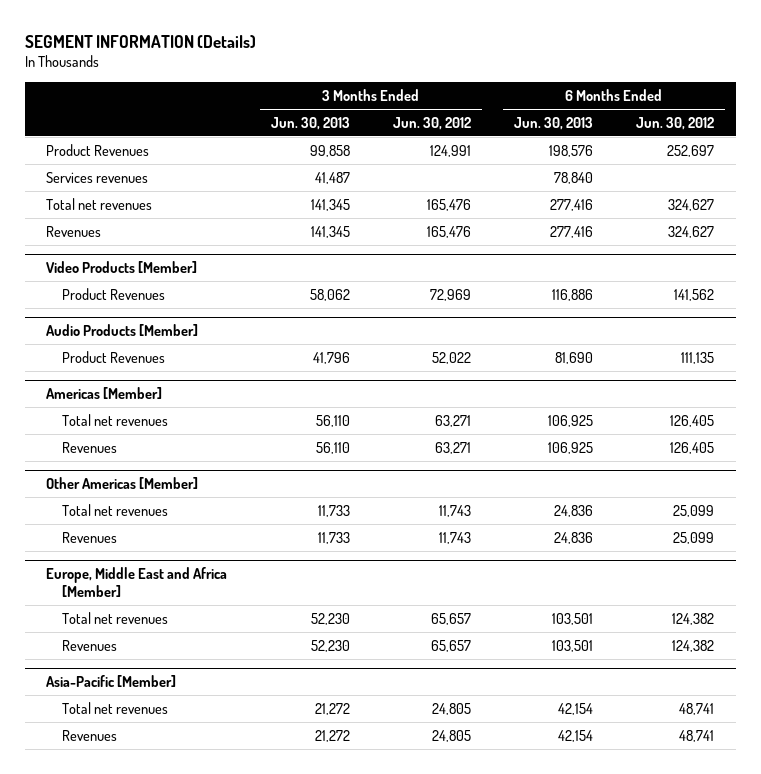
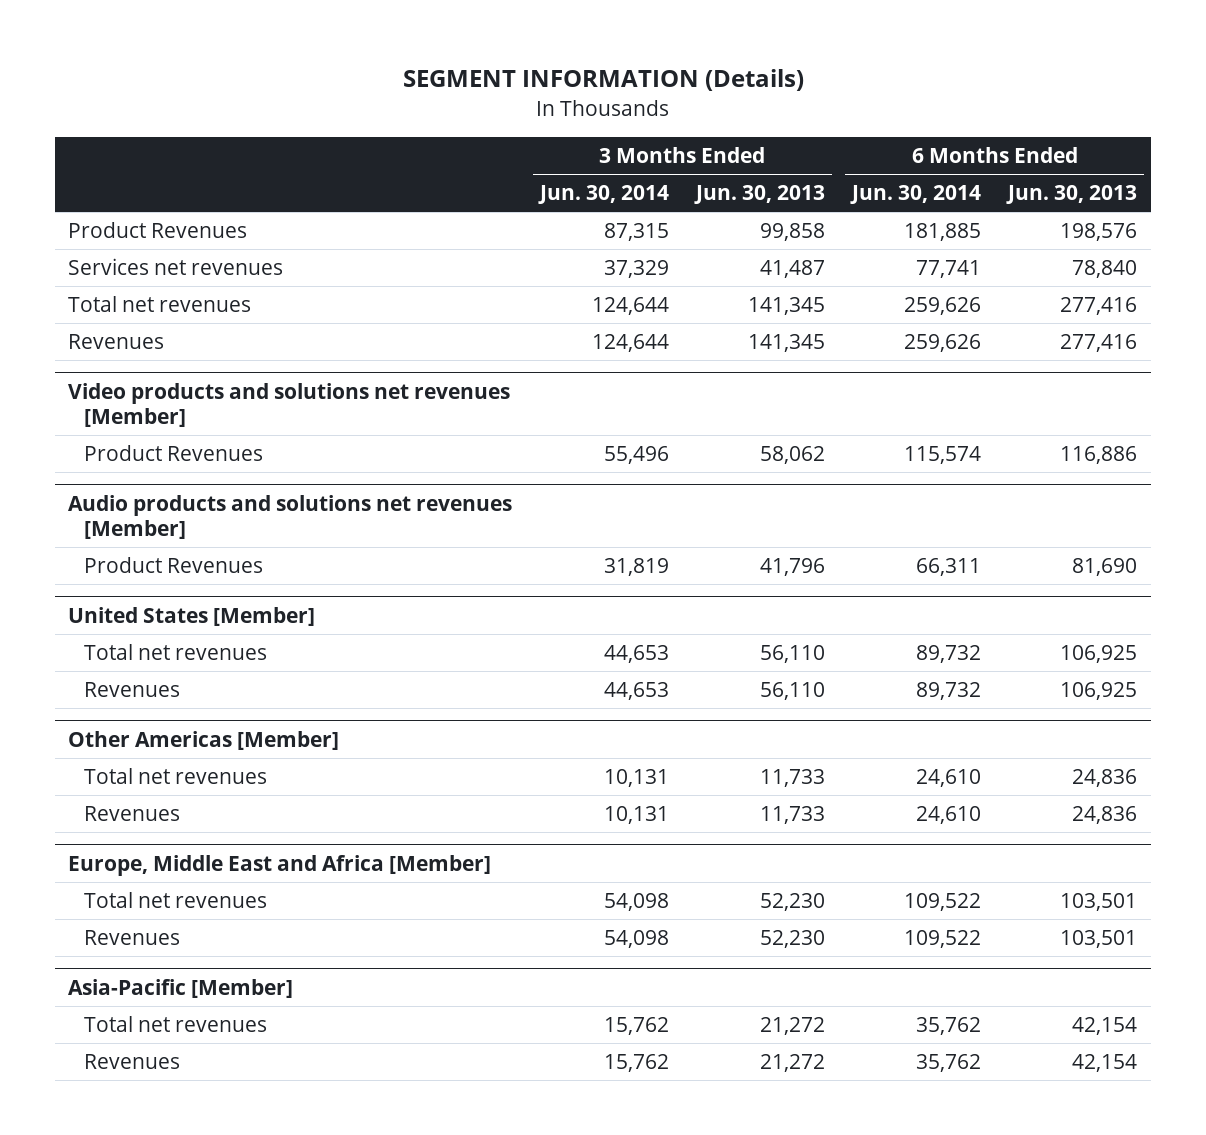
[392,116,471,130] Jun. 30, 2012 -> none
[636,116,715,130] Jun. 30, 2012 -> none
none -> [537,185,669,205] Jun. 30, 2014
none -> [850,185,982,205] Jun. 30, 2014
[46,171,149,183] Services revenues -> [68,258,284,276] Services net revenues
[46,260,198,273] Video Products [Member] -> none
none -> [68,382,511,427] Video products and solutions net revenues [Member]
[46,323,199,336] Audio Products [Member] -> none
none -> [68,494,513,539] Audio products and solutions net revenues [Member]
[46,386,163,399] Americas [Member] -> none
none -> [68,606,316,626] United States [Member]

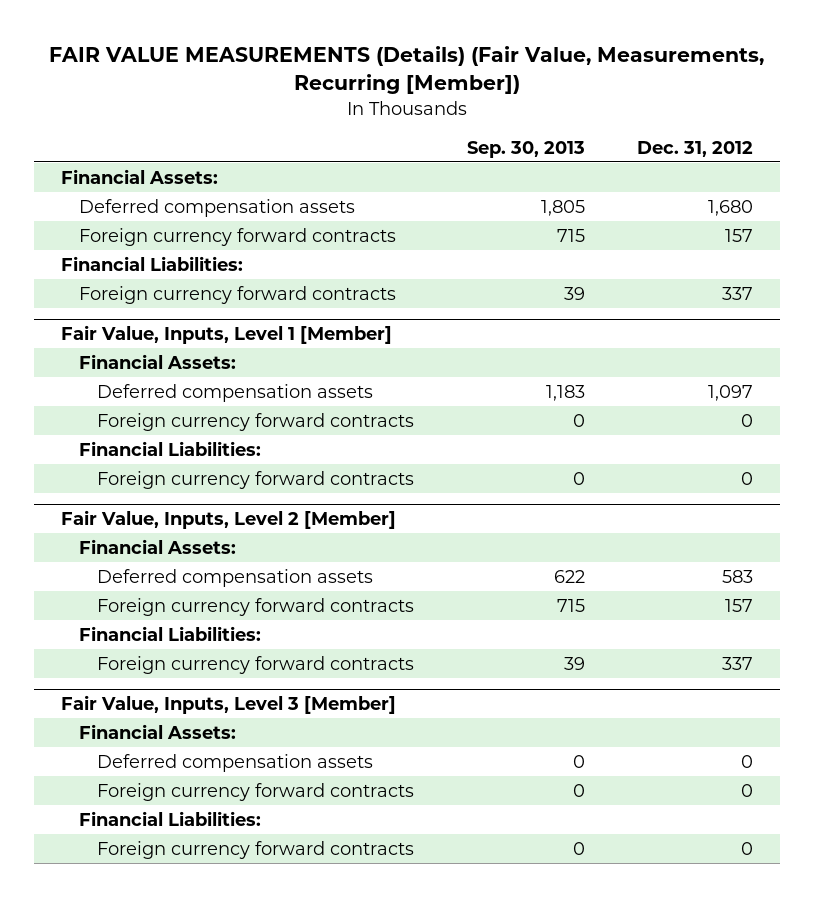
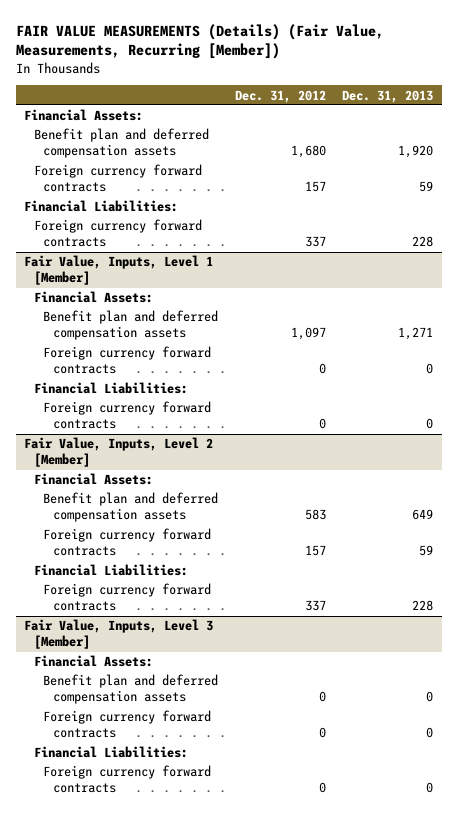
[466,140,585,158] Sep. 30, 2013 -> none
none -> [342,89,434,103] Dec. 31, 2013
[78,198,355,217] Deferred compensation assets -> [33,128,209,159] Benefit plan and deferred compensation assets
[97,383,374,402] Deferred compensation assets -> [43,310,219,341] Benefit plan and deferred compensation assets
[97,568,374,587] Deferred compensation assets -> [43,492,219,523] Benefit plan and deferred compensation assets
[97,753,374,772] Deferred compensation assets -> [43,674,219,705] Benefit plan and deferred compensation assets

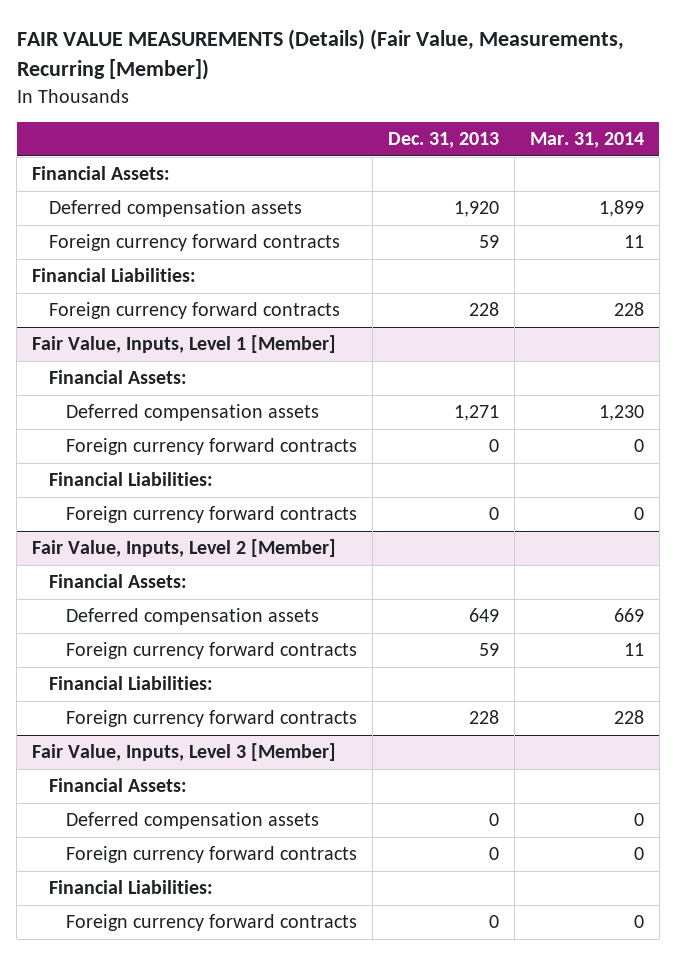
[234,89,326,103] Dec. 31, 2012 -> none
none -> [529,132,644,149] Mar. 31, 2014
[33,128,209,159] Benefit plan and deferred compensation assets -> [49,200,303,218] Deferred compensation assets
[43,310,219,341] Benefit plan and deferred compensation assets -> [66,404,320,422] Deferred compensation assets
[43,492,219,523] Benefit plan and deferred compensation assets -> [66,608,320,626] Deferred compensation assets
[43,674,219,705] Benefit plan and deferred compensation assets -> [66,812,320,830] Deferred compensation assets

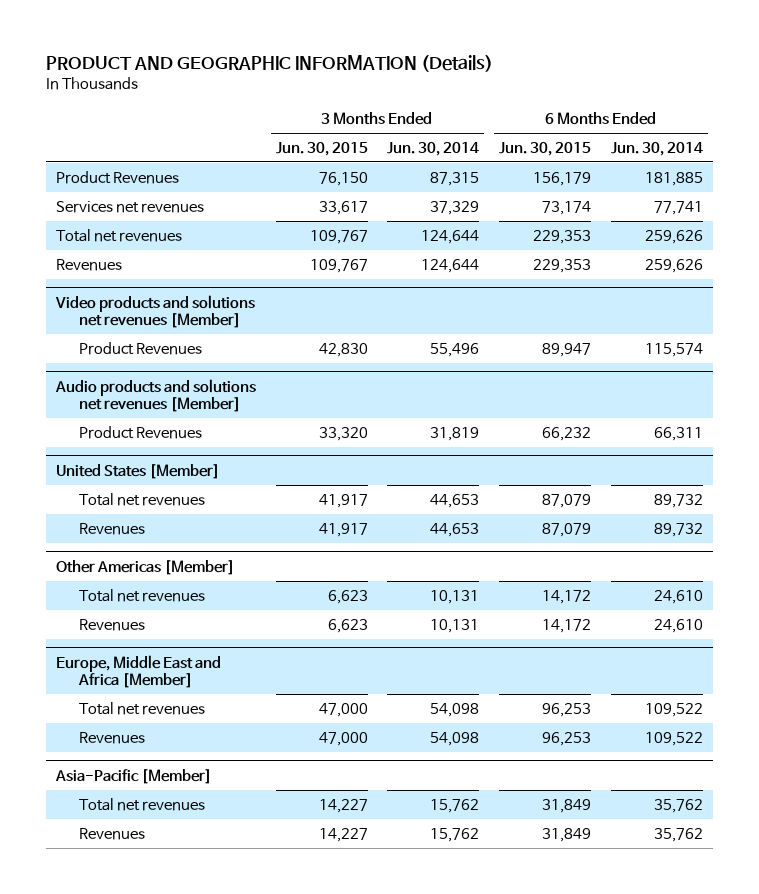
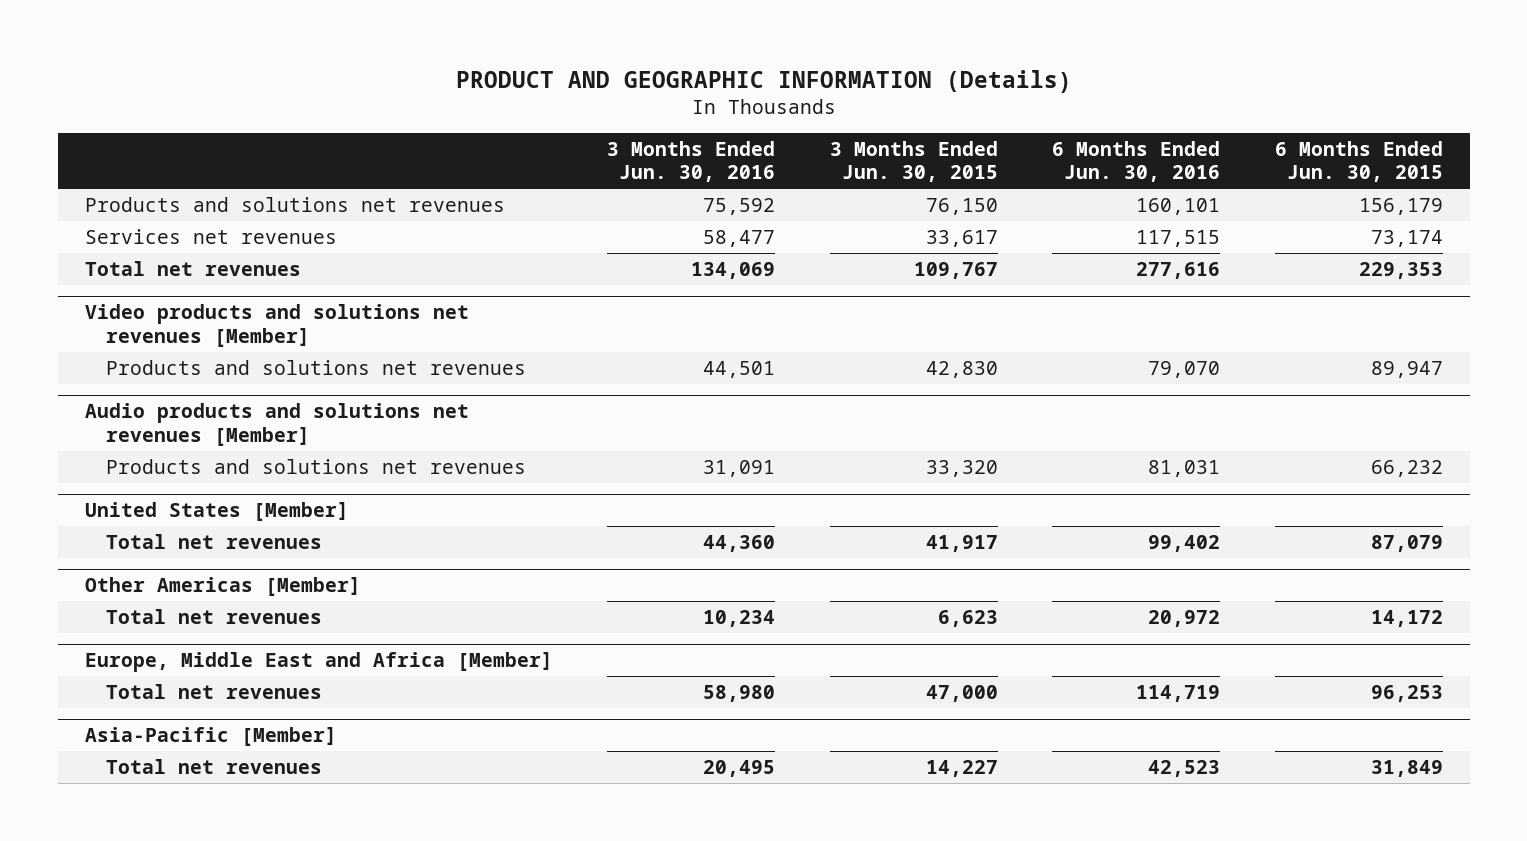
[387,141,480,156] Jun. 30, 2014 -> none
[611,141,704,156] Jun. 30, 2014 -> none
none -> [607,141,776,183] 3 Months Ended Jun. 30, 2016
none -> [1052,141,1221,183] 6 Months Ended Jun. 30, 2016
[55,170,179,184] Product Revenues -> [84,196,505,212] Products and solutions net revenues
[55,258,122,271] Revenues -> none
[78,341,202,355] Product Revenues -> [106,359,527,375] Products and solutions net revenues
[78,425,202,439] Product Revenues -> [106,458,527,474] Products and solutions net revenues
[78,522,145,535] Revenues -> none
[78,618,145,631] Revenues -> none
[78,731,145,744] Revenues -> none
[78,827,145,840] Revenues -> none

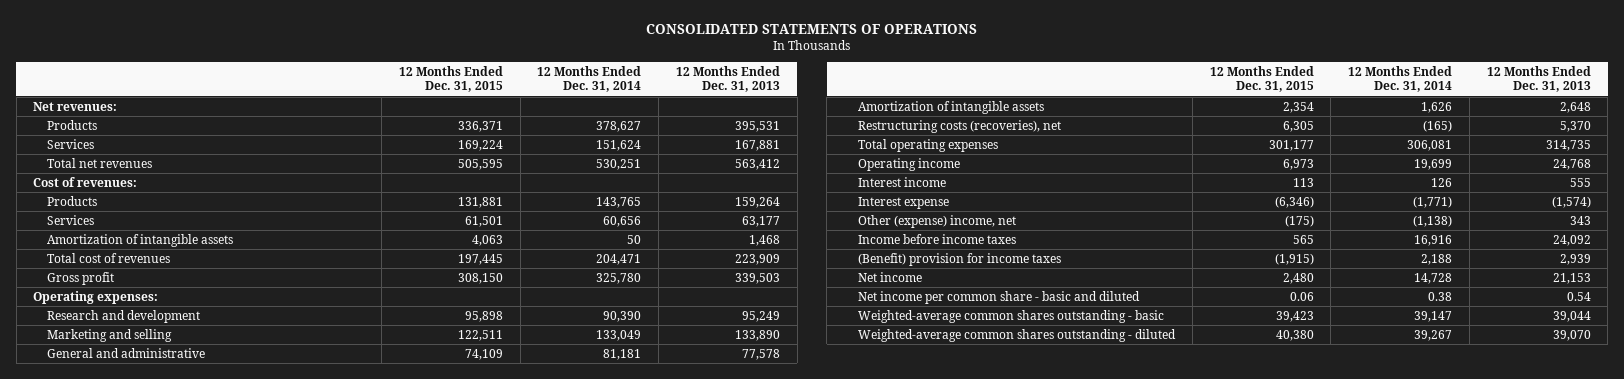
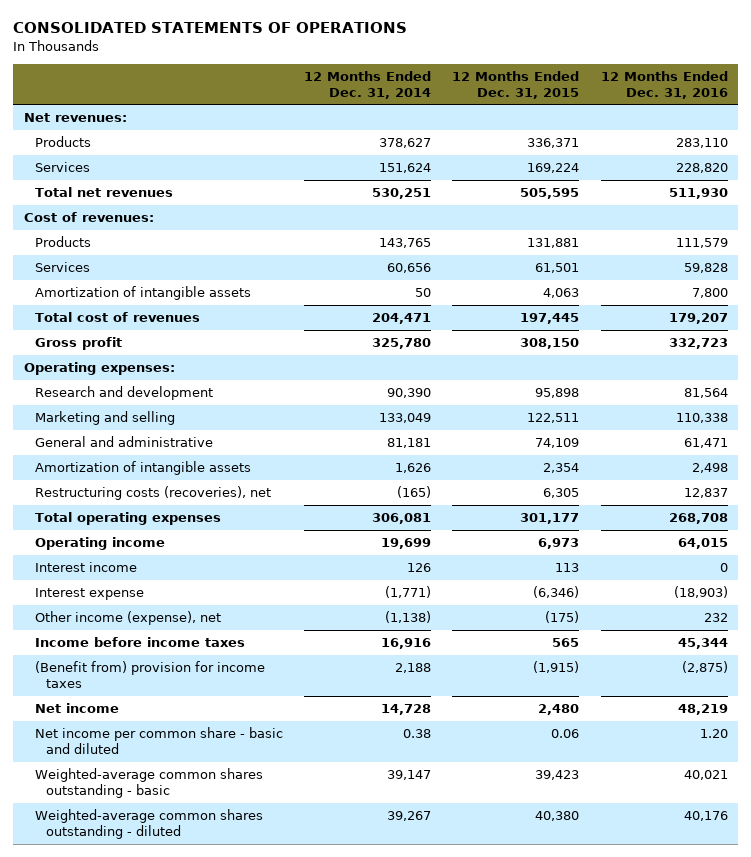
[676,66,781,93] 12 Months Ended Dec. 31, 2013 -> none
none -> [600,70,728,99] 12 Months Ended Dec. 31, 2016
[857,214,1016,228] Other (expense) income, net -> [34,611,221,626] Other income (expense), net
[857,252,1061,266] (Benefit) provision for income taxes -> [34,661,265,689] (Benefit from) provision for income taxes

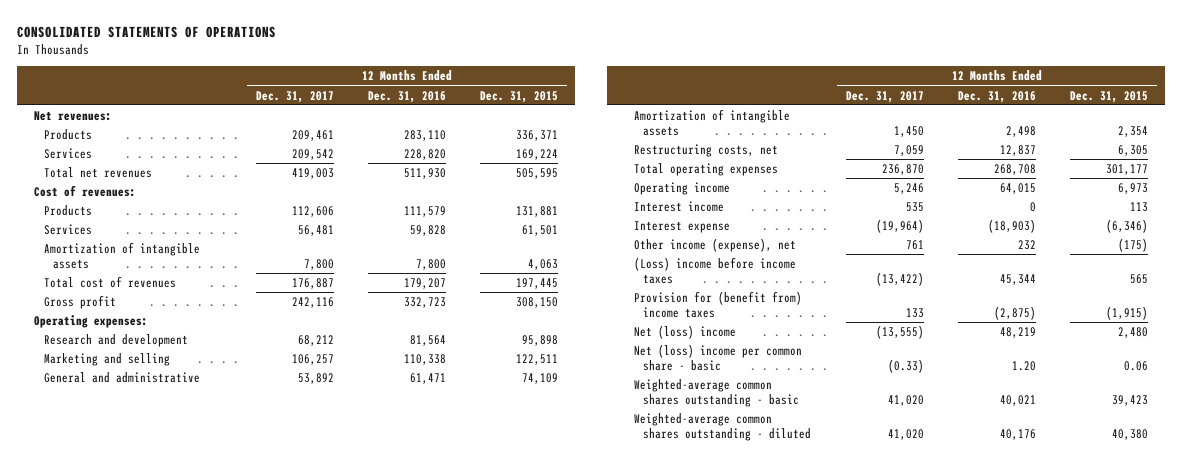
[304,70,432,99] 12 Months Ended Dec. 31, 2014 -> none
none -> [255,90,334,103] Dec. 31, 2017
[34,486,271,501] Restructuring costs (recoveries), net -> [633,144,778,158] Restructuring costs, net
[34,637,245,648] Income before income taxes -> [633,257,796,284] (Loss) income before income taxes
[34,661,265,689] (Benefit from) provision for income taxes -> [633,291,802,318] Provision for (benefit from) income taxes
[34,703,119,714] Net income -> [633,325,736,340] Net (loss) income
[34,727,283,755] Net income per common share - basic and diluted -> [633,344,802,371] Net (loss) income per common share - basic

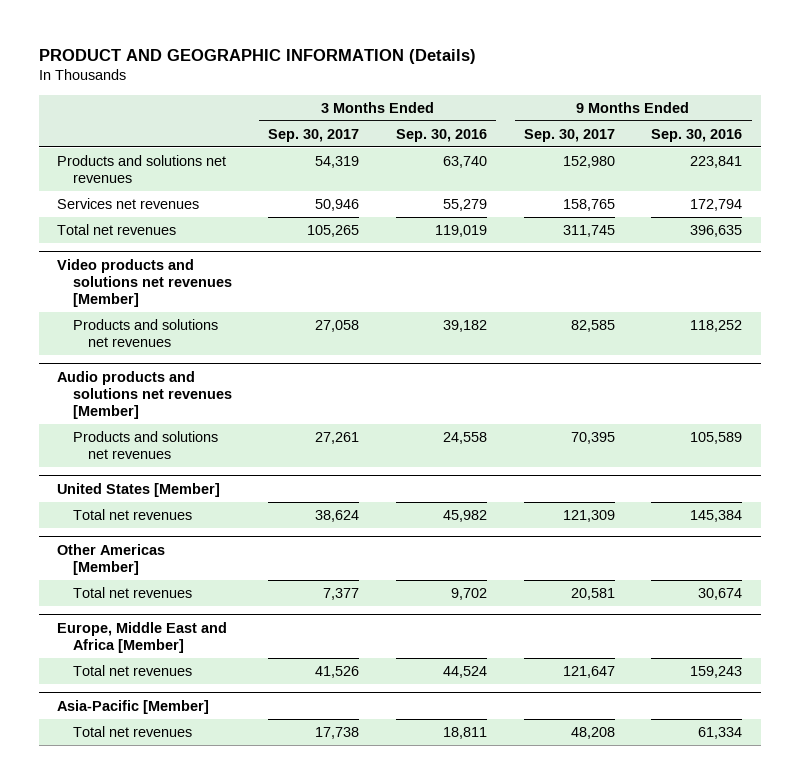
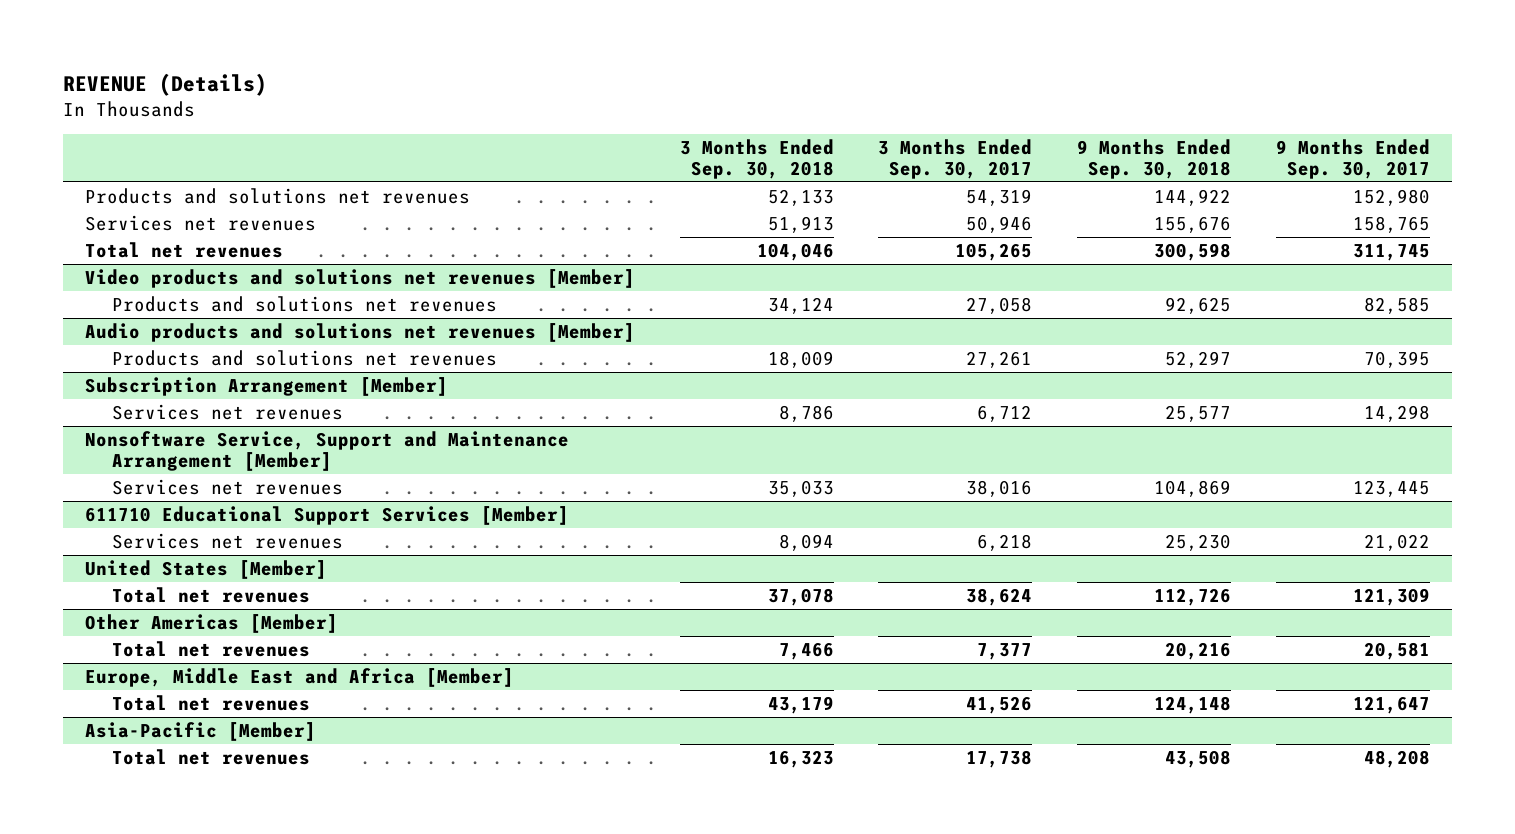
[38,49,476,65] PRODUCT AND GEOGRAPHIC INFORMATION (Details) -> [62,72,267,96] REVENUE (Details)
[396,128,488,142] Sep. 30, 2016 -> none
[651,128,743,142] Sep. 30, 2016 -> none
none -> [679,138,834,179] 3 Months Ended Sep. 30, 2018
none -> [1076,138,1231,179] 9 Months Ended Sep. 30, 2018
none -> [84,376,448,396] Subscription Arrangement [Member]
none -> [112,403,344,420] Services net revenues
none -> [84,430,569,471] Nonsoftware Service, Support and Maintenance Arrangement [Member]
none -> [112,478,344,495] Services net revenues
none -> [84,505,569,525] 611710 Educational Support Services [Member]
none -> [112,532,344,549] Services net revenues

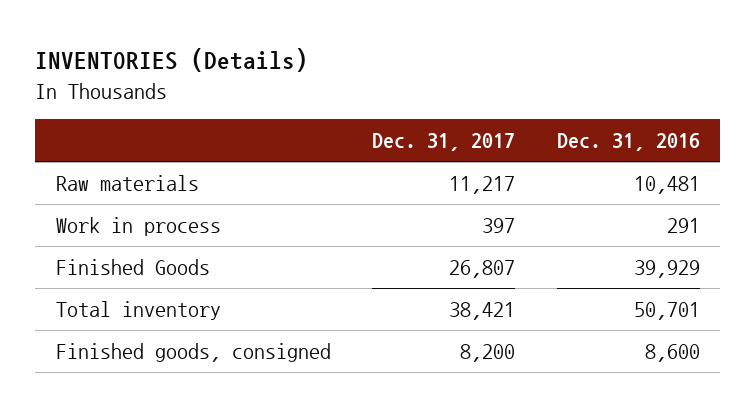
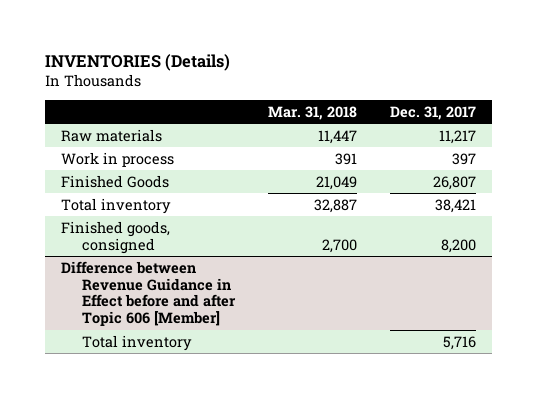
[556,133,700,152] Dec. 31, 2016 -> none
none -> [267,105,357,120] Mar. 31, 2018
none -> [60,260,237,327] Difference between Revenue Guidance in Effect before and after Topic 606 [Member]
none -> [82,334,193,351] Total inventory

